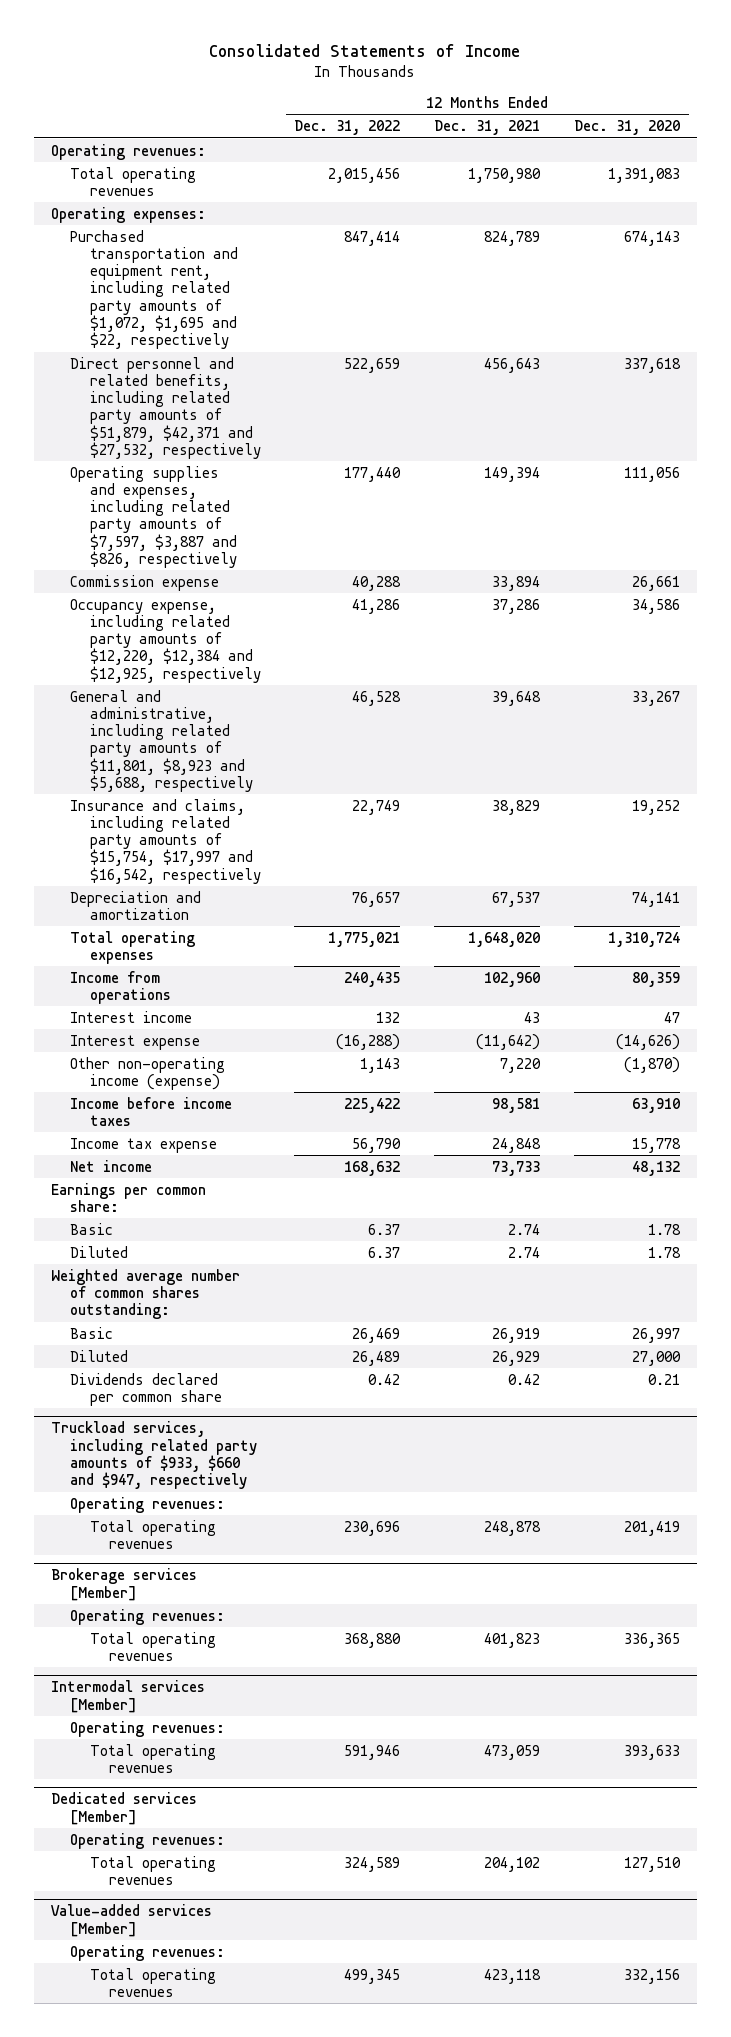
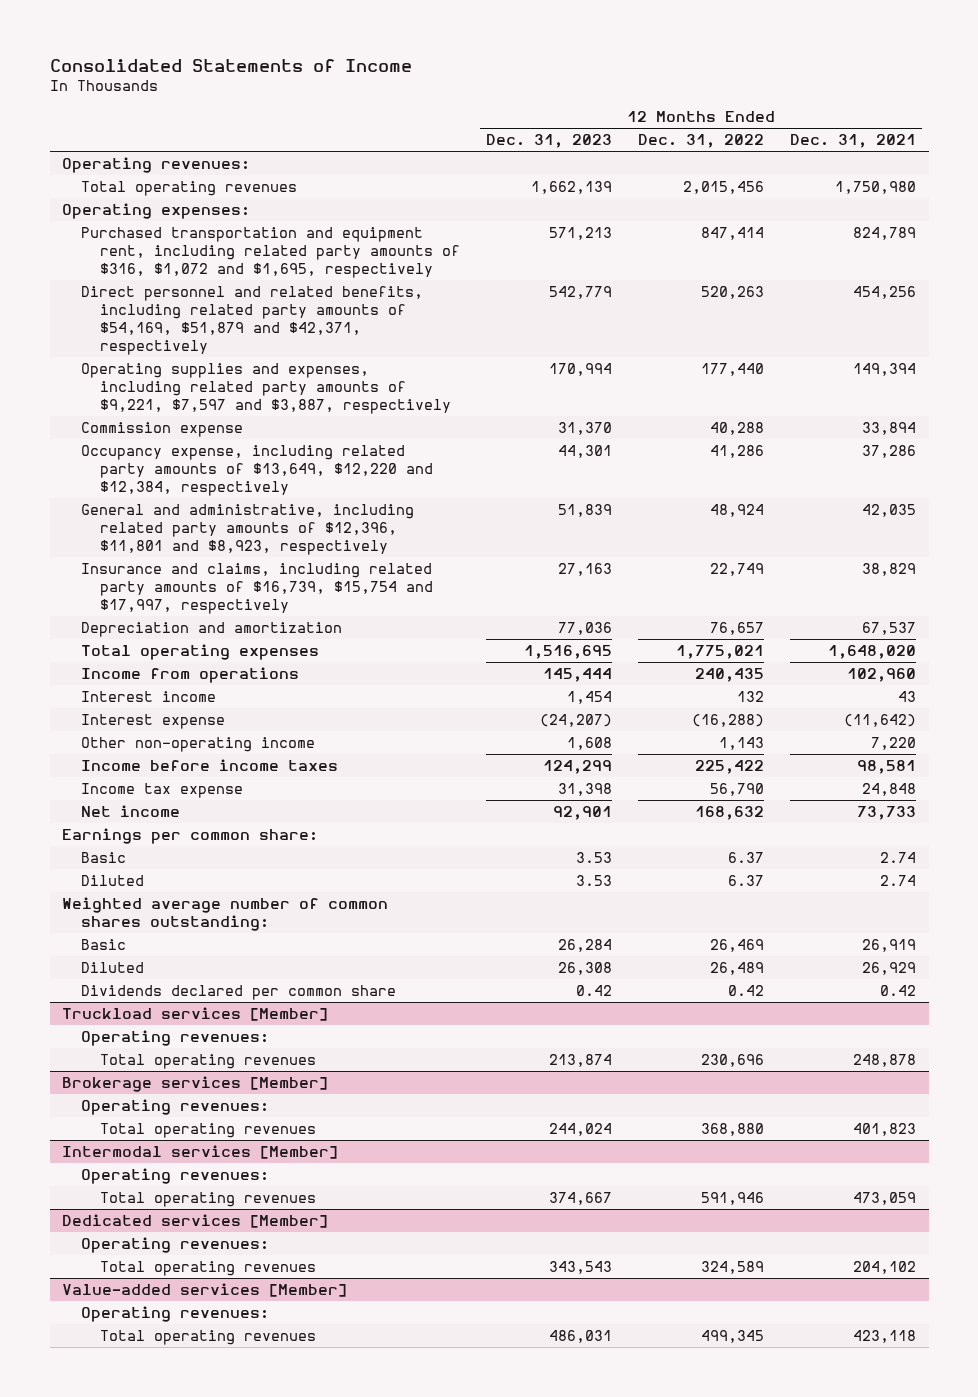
[574,120,681,136] Dec. 31, 2020 -> none
none -> [486,134,613,149] Dec. 31, 2023
[70,229,238,350] Purchased transportation and equipment rent, including related party amounts of $1,072, $1,695 and $22, respectively -> [81,226,461,279] Purchased transportation and equipment rent, including related party amounts of $316, $1,072 and $1,695, respectively
[70,356,261,459] Direct personnel and related benefits, including related party amounts of $51,879, $42,371 and $27,532, respectively -> [81,285,424,356] Direct personnel and related benefits, including related party amounts of $54,169, $51,879 and $42,371, respectively
[344,357,401,373] 522,659 -> [701,285,765,299] 520,263
[484,357,541,373] 456,643 -> [852,285,916,299] 454,256
[70,465,237,568] Operating supplies and expenses, including related party amounts of $7,597, $3,887 and $826, respectively -> [81,362,452,415] Operating supplies and expenses, including related party amounts of $9,221, $7,597 and $3,887, respectively
[70,598,261,683] Occupancy expense, including related party amounts of $12,220, $12,384 and $12,925, respectively -> [81,444,434,497] Occupancy expense, including related party amounts of $13,649, $12,220 and $12,384, respectively
[70,689,253,792] General and administrative, including related party amounts of $11,801, $8,923 and $5,688, respectively -> [81,503,415,556] General and administrative, including related party amounts of $12,396, $11,801 and $8,923, respectively
[352,690,402,706] 46,528 -> [710,503,765,517] 48,924
[492,690,542,706] 39,648 -> [861,503,916,517] 42,035
[70,798,261,884] Insurance and claims, including related party amounts of $15,754, $17,997 and $16,542, respectively -> [81,562,434,615] Insurance and claims, including related party amounts of $16,739, $15,754 and $17,997, respectively
[70,1056,226,1090] Other non-operating income (expense) -> [81,736,316,752] Other non-operating income
[50,1421,258,1489] Truckload services, including related party amounts of $933, $660 and $947, respectively -> [62,1006,329,1021] Truckload services [Member]

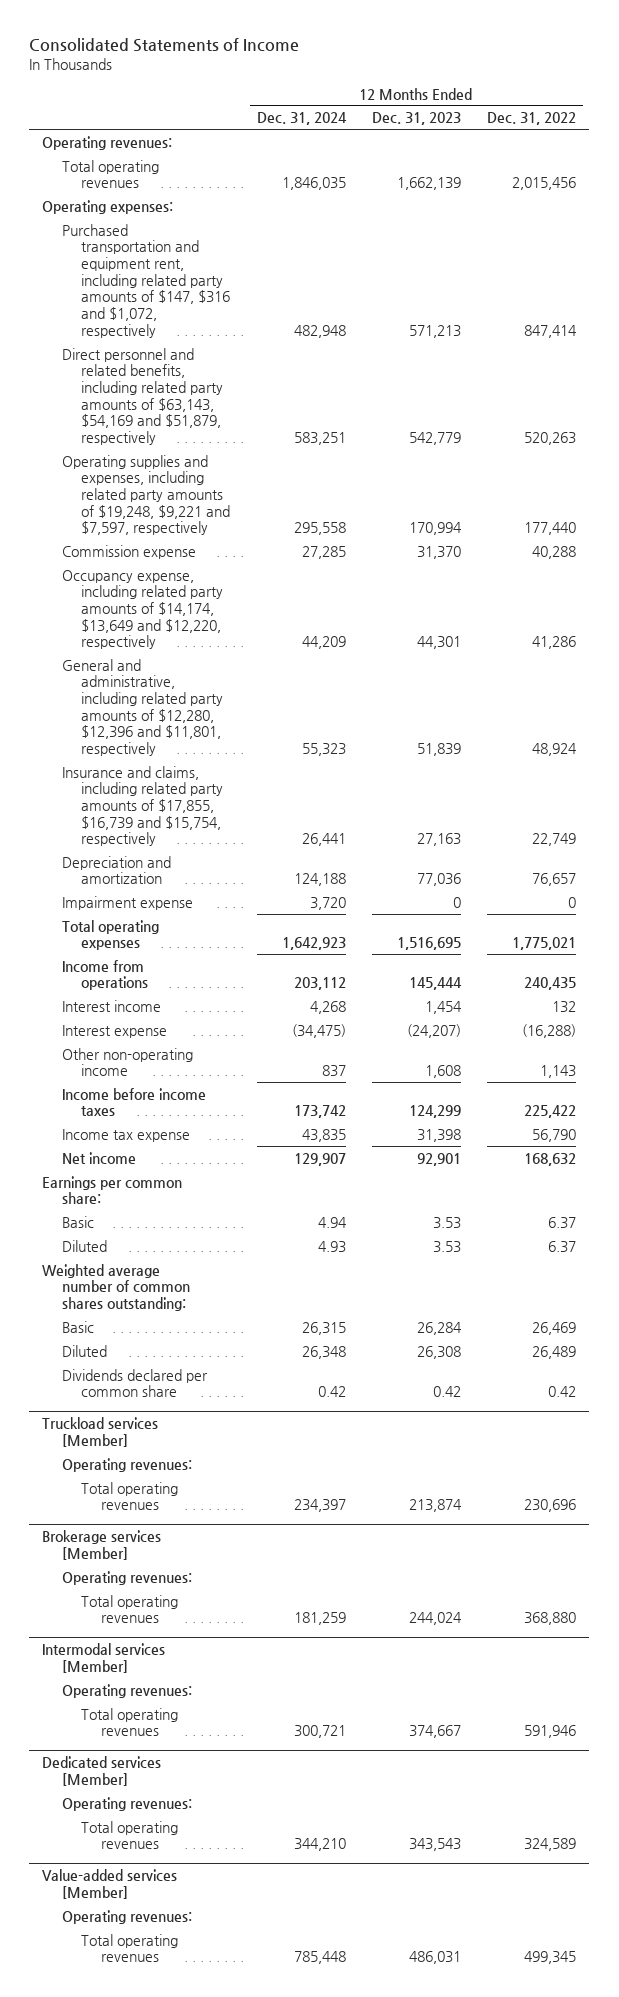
[789,134,916,149] Dec. 31, 2021 -> none
none -> [256,112,347,126] Dec. 31, 2024
[81,226,461,279] Purchased transportation and equipment rent, including related party amounts of $316, $1,072 and $1,695, respectively -> [61,223,231,338] Purchased transportation and equipment rent, including related party amounts of $147, $316 and $1,072, respectively
[81,285,424,356] Direct personnel and related benefits, including related party amounts of $54,169, $51,879 and $42,371, respectively -> [61,347,224,445] Direct personnel and related benefits, including related party amounts of $63,143, $54,169 and $51,879, respectively
[81,362,452,415] Operating supplies and expenses, including related party amounts of $9,221, $7,597 and $3,887, respectively -> [61,454,231,536] Operating supplies and expenses, including related party amounts of $19,248, $9,221 and $7,597, respectively
[81,444,434,497] Occupancy expense, including related party amounts of $13,649, $12,220 and $12,384, respectively -> [61,569,224,650] Occupancy expense, including related party amounts of $14,174, $13,649 and $12,220, respectively
[81,503,415,556] General and administrative, including related party amounts of $12,396, $11,801 and $8,923, respectively -> [61,658,224,756] General and administrative, including related party amounts of $12,280, $12,396 and $11,801, respectively
[81,562,434,615] Insurance and claims, including related party amounts of $16,739, $15,754 and $17,997, respectively -> [61,765,224,847] Insurance and claims, including related party amounts of $17,855, $16,739 and $15,754, respectively
none -> [61,895,193,910] Impairment expense

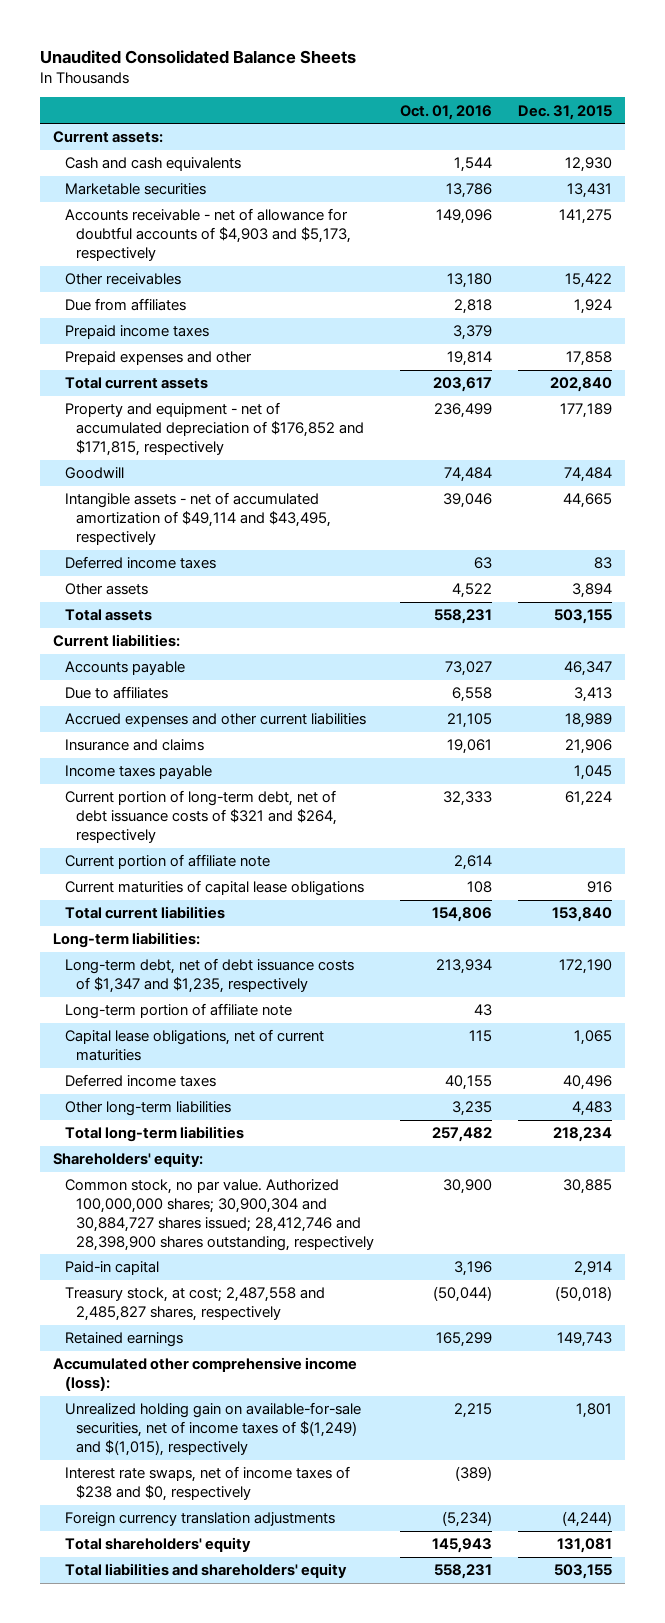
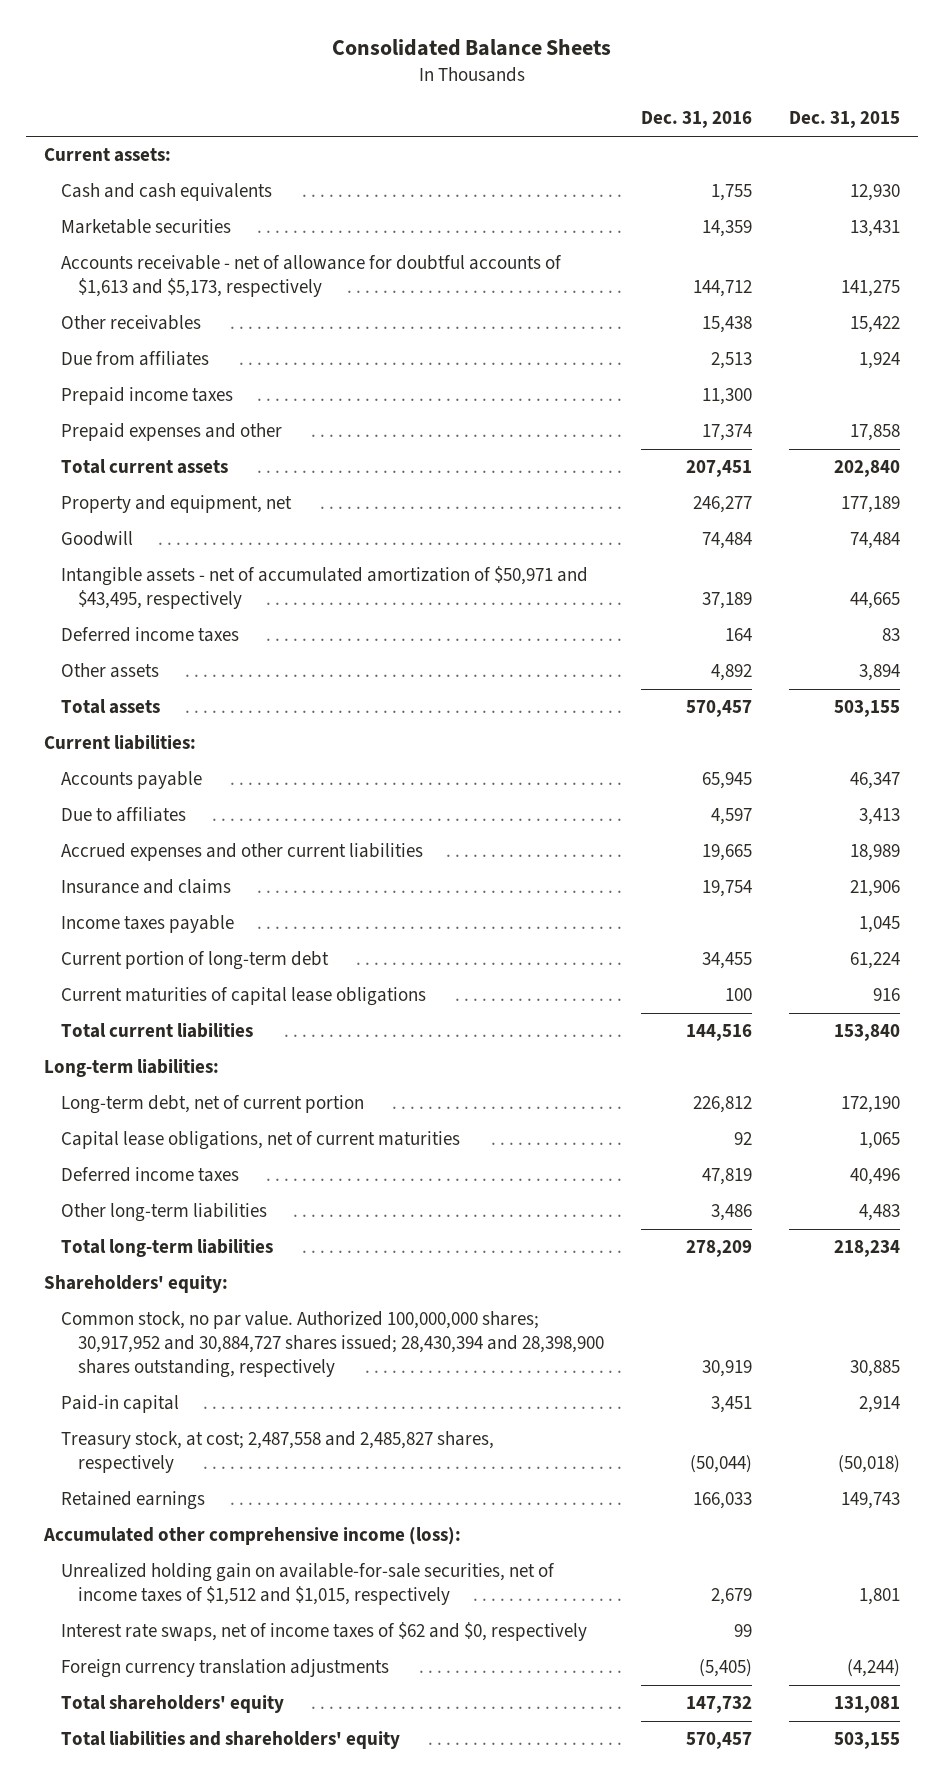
[39,49,356,64] Unaudited Consolidated Balance Sheets -> [331,39,611,57] Consolidated Balance Sheets
[400,104,493,120] Oct. 01, 2016 -> none
none -> [640,111,752,129] Dec. 31, 2016
[64,208,352,261] Accounts receivable - net of allowance for doubtful accounts of $4,903 and $5,173, respectively -> [60,255,562,298] Accounts receivable - net of allowance for doubtful accounts of $1,613 and $5,173, respectively
[64,402,365,456] Property and equipment - net of accumulated depreciation of $176,852 and $171,815, respectively -> [60,495,292,514] Property and equipment, net
[64,492,332,545] Intangible assets - net of accumulated amortization of $49,114 and $43,495, respectively -> [60,566,588,610] Intangible assets - net of accumulated amortization of $50,971 and $43,495, respectively
[64,854,270,870] Current portion of affiliate note -> none
[64,790,338,843] Current portion of long-term debt, net of debt issuance costs of $321 and $264, respectively -> [60,951,329,971] Current portion of long-term debt
[64,1003,292,1020] Long-term portion of affiliate note -> none
[64,958,354,993] Long-term debt, net of debt issuance costs of $1,347 and $1,235, respectively -> [60,1095,364,1115] Long-term debt, net of current portion
[64,1179,375,1251] Common stock, no par value. Authorized 100,000,000 shares; 30,900,304 and 30,884,727 shares issued; 28,412,746 and 28,398,900 shares outstanding, respectively -> [60,1311,604,1378] Common stock, no par value. Authorized 100,000,000 shares; 30,917,952 and 30,884,727 shares issued; 28,430,394 and 28,398,900 shares outstanding, respectively
[64,1402,361,1456] Unrealized holding gain on available-for-sale securities, net of income taxes of $(1,249) and $(1,015), respectively -> [60,1563,555,1606] Unrealized holding gain on available-for-sale securities, net of income taxes of $1,512 and $1,015, respectively
[64,1466,350,1501] Interest rate swaps, net of income taxes of $238 and $0, respectively -> [60,1622,587,1642] Interest rate swaps, net of income taxes of $62 and $0, respectively

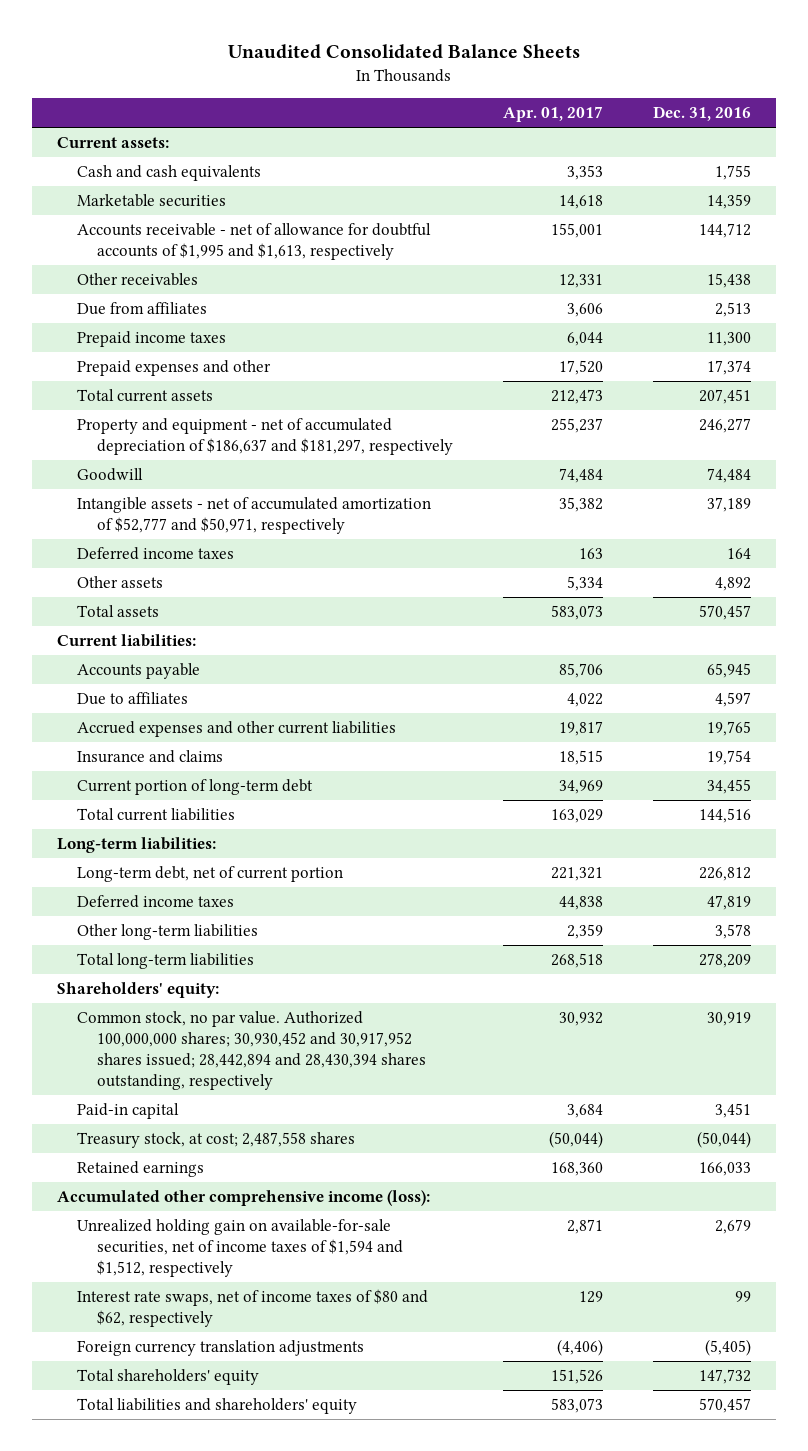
[331,39,611,57] Consolidated Balance Sheets -> [227,44,580,60] Unaudited Consolidated Balance Sheets
[788,111,900,129] Dec. 31, 2015 -> none
none -> [503,106,604,123] Apr. 01, 2017
[60,255,562,298] Accounts receivable - net of allowance for doubtful accounts of $1,613 and $5,173, respectively -> [77,223,432,261] Accounts receivable - net of allowance for doubtful accounts of $1,995 and $1,613, respectively
[60,495,292,514] Property and equipment, net -> [77,418,454,456] Property and equipment - net of accumulated depreciation of $186,637 and $181,297, respectively
[60,566,588,610] Intangible assets - net of accumulated amortization of $50,971 and $43,495, respectively -> [77,497,432,535] Intangible assets - net of accumulated amortization of $52,777 and $50,971, respectively
[701,844,752,862] 19,665 -> [706,721,751,737] 19,765
[60,915,234,934] Income taxes payable -> none
[60,987,426,1007] Current maturities of capital lease obligations -> none
[60,1131,460,1151] Capital lease obligations, net of current maturities -> none
[710,1204,752,1222] 3,486 -> [714,924,751,940] 3,578
[60,1311,604,1378] Common stock, no par value. Authorized 100,000,000 shares; 30,917,952 and 30,884,727 shares issued; 28,430,394 and 28,398,900 shares outstanding, respectively -> [77,1011,427,1091] Common stock, no par value. Authorized 100,000,000 shares; 30,930,452 and 30,917,952 shares issued; 28,442,894 and 28,430,394 shares outstanding, respectively
[60,1431,494,1474] Treasury stock, at cost; 2,487,558 and 2,485,827 shares, respectively -> [77,1132,356,1149] Treasury stock, at cost; 2,487,558 shares
[60,1563,555,1606] Unrealized holding gain on available-for-sale securities, net of income taxes of $1,512 and $1,015, respectively -> [77,1219,404,1278] Unrealized holding gain on available-for-sale securities, net of income taxes of $1,594 and $1,512, respectively
[60,1622,587,1642] Interest rate swaps, net of income taxes of $62 and $0, respectively -> [77,1289,429,1328] Interest rate swaps, net of income taxes of $80 and $62, respectively

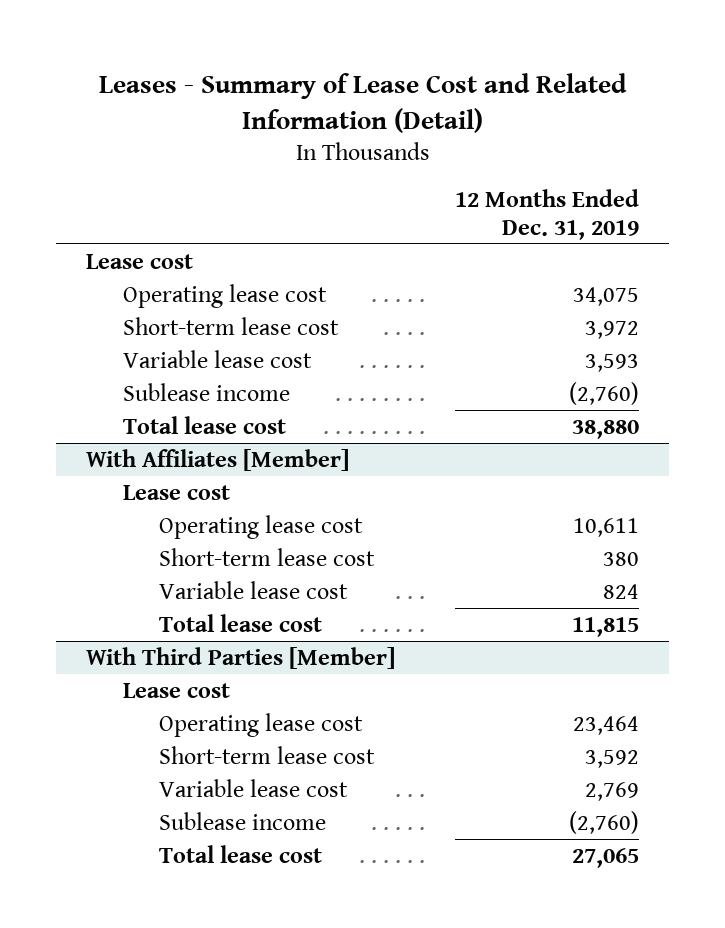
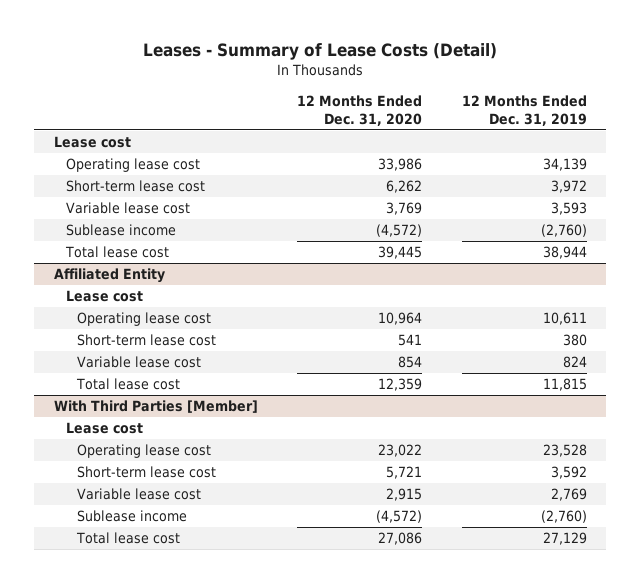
[98,72,627,133] Leases - Summary of Lease Cost and Related Information (Detail) -> [143,43,498,61] Leases - Summary of Lease Costs (Detail)
none -> [297,94,423,126] 12 Months Ended Dec. 31, 2020
[572,286,639,306] 34,075 -> [542,158,587,172] 34,139
[571,419,639,439] 38,880 -> [542,246,587,260] 38,944
[86,448,350,471] With Affiliates [Member] -> [53,268,165,284] Affiliated Entity
[572,715,639,735] 23,464 -> [542,444,587,458] 23,528
[571,847,639,868] 27,065 -> [542,532,587,546] 27,129

